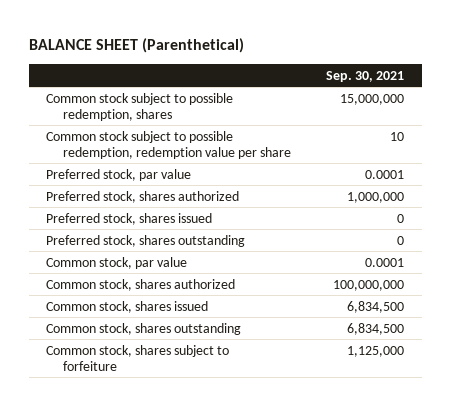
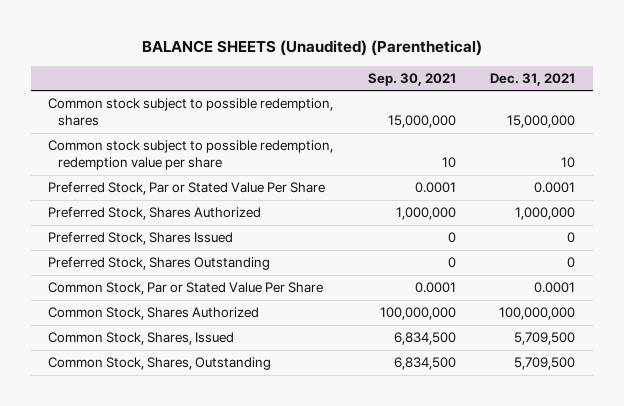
[28,38,244,54] BALANCE SHEET (Parenthetical) -> [141,40,482,57] BALANCE SHEETS (Unaudited) (Parenthetical)
none -> [490,73,576,87] Dec. 31, 2021
[46,344,230,371] Common stock, shares subject to forfeiture -> none
[46,168,192,181] Preferred stock, par value -> [48,182,326,196] Preferred Stock, Par or Stated Value Per Share
[46,190,240,203] Preferred stock, shares authorized -> [48,207,262,221] Preferred Stock, Shares Authorized
[46,212,213,225] Preferred stock, shares issued -> [48,232,234,246] Preferred Stock, Shares Issued
[46,234,246,247] Preferred stock, shares outstanding -> [48,257,271,271] Preferred Stock, Shares Outstanding
[46,256,188,269] Common stock, par value -> [48,282,324,296] Common Stock, Par or Stated Value Per Share
[46,278,236,291] Common stock, shares authorized -> [48,307,260,321] Common Stock, Shares Authorized
[46,300,209,313] Common stock, shares issued -> [48,332,235,346] Common Stock, Shares, Issued
[46,322,242,335] Common stock, shares outstanding -> [48,357,272,371] Common Stock, Shares, Outstanding

